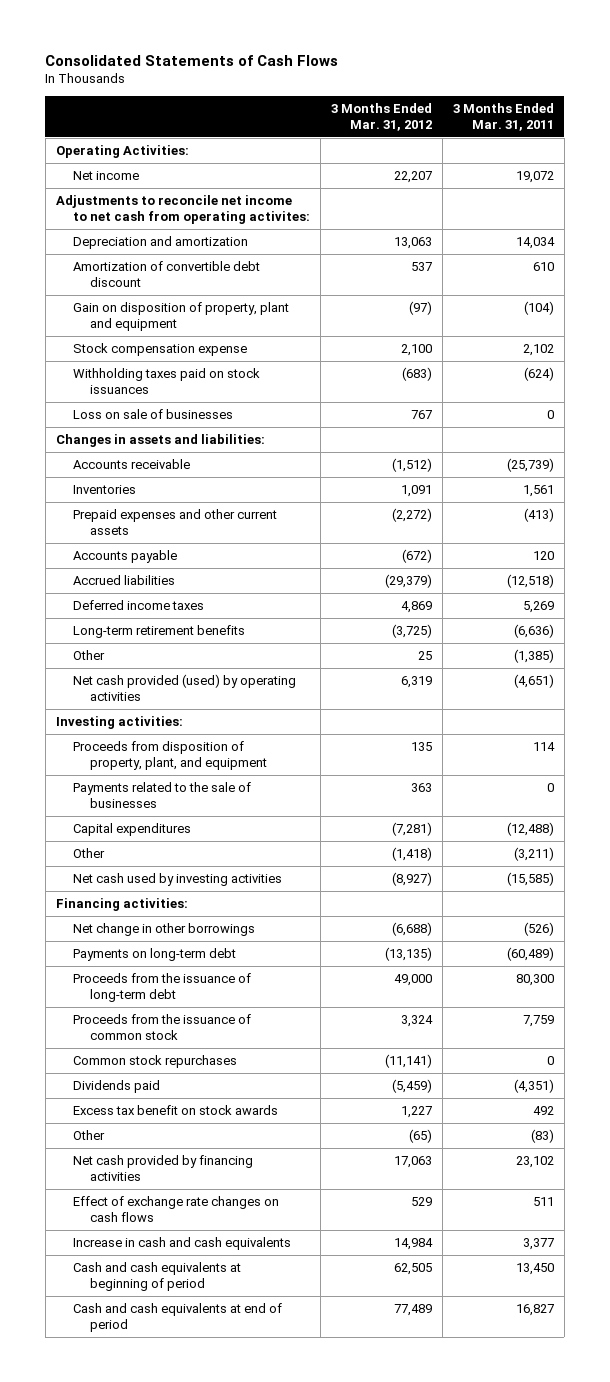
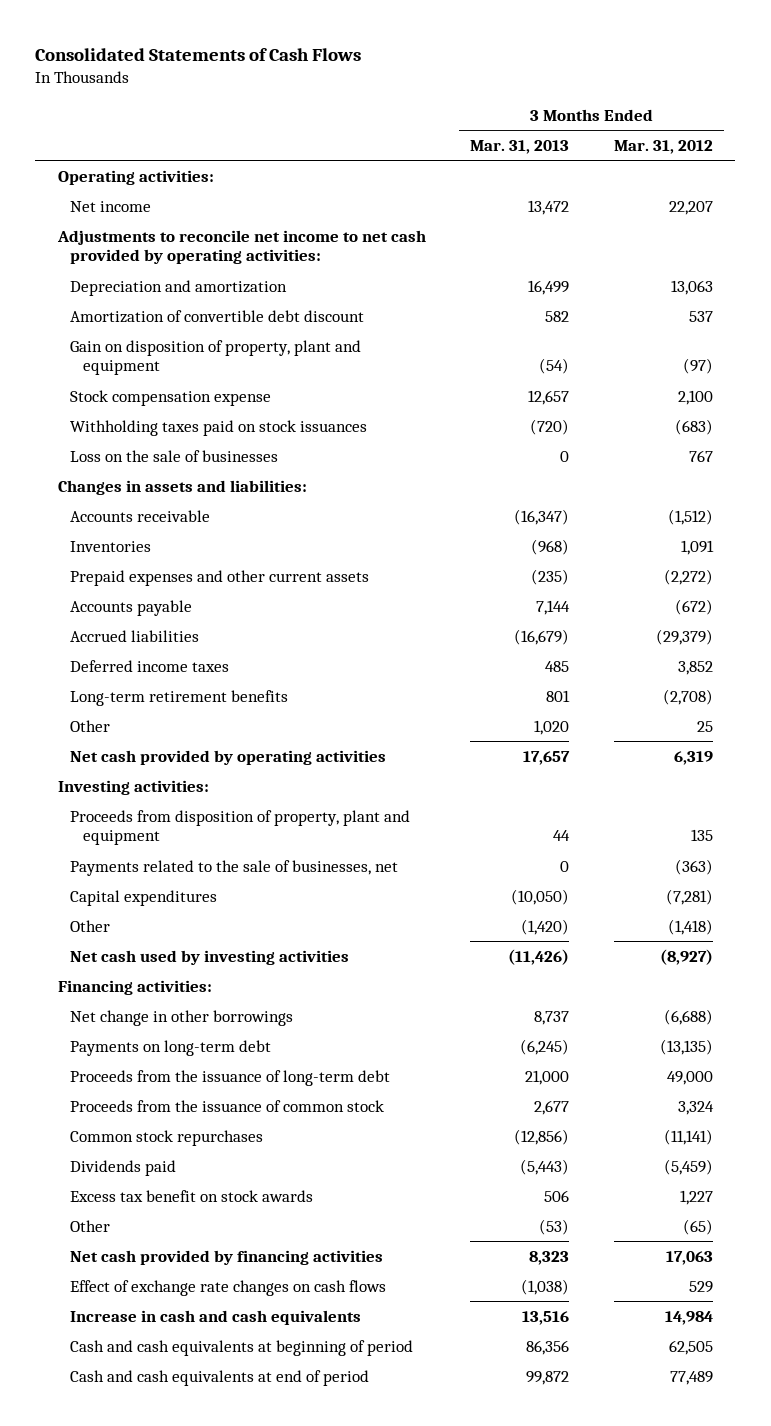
[452,103,554,132] 3 Months Ended Mar. 31, 2011 -> none
none -> [470,139,570,154] Mar. 31, 2013
[55,145,189,159] Operating Activities: -> [57,169,214,185] Operating activities:
[55,195,310,224] Adjustments to reconcile net income to net cash from operating activites: -> [56,229,426,265] Adjustments to reconcile net income to net cash provided by operating activities:
[72,409,233,420] Loss on sale of businesses -> [70,449,279,462] Loss on the sale of businesses
[400,601,432,614] 4,869 -> [677,660,713,675] 3,852
[391,624,432,639] (3,725) -> [662,688,713,705] (2,708)
[72,674,296,701] Net cash provided (used) by operating activities -> [70,749,387,765] Net cash provided by operating activities
[72,741,267,770] Proceeds from disposition of property, plant, and equipment -> [70,809,411,846] Proceeds from disposition of property, plant and equipment
[72,782,251,808] Payments related to the sale of businesses -> [70,859,399,876] Payments related to the sale of businesses, net
[410,783,432,793] 363 -> [674,858,713,875] (363)

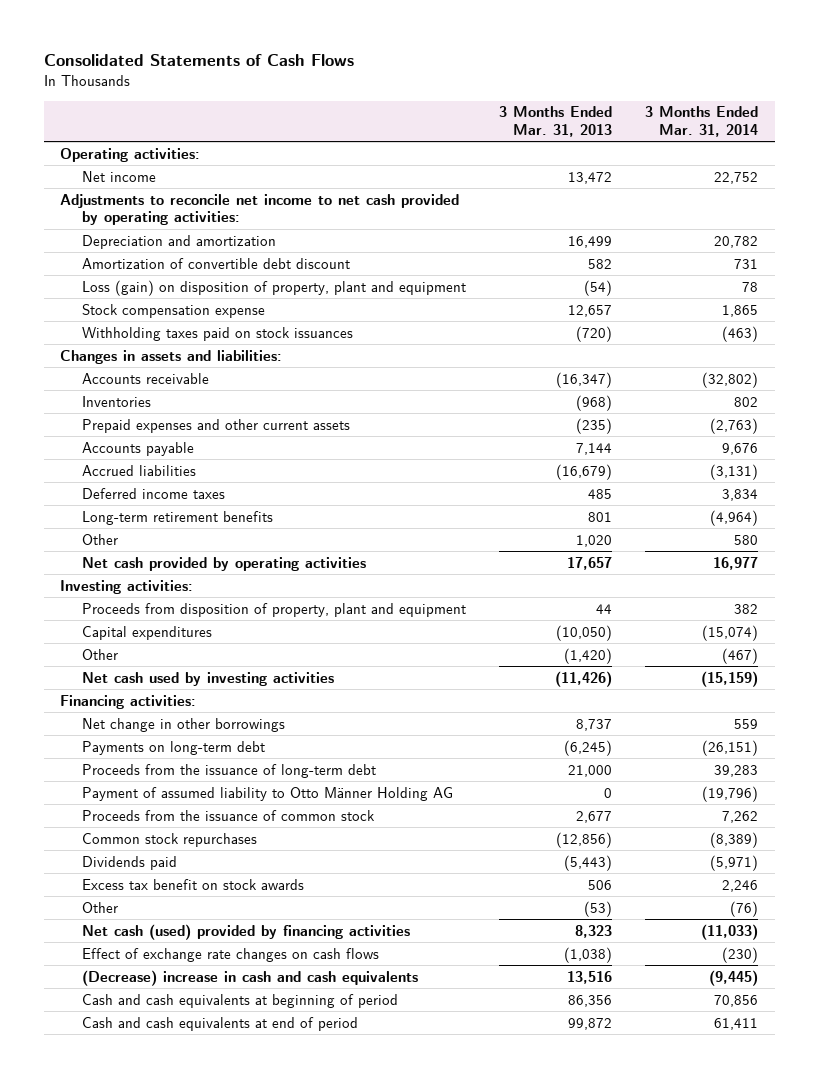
[613,139,713,154] Mar. 31, 2012 -> none
none -> [645,106,759,137] 3 Months Ended Mar. 31, 2014
[70,339,362,376] Gain on disposition of property, plant and equipment -> [82,279,467,296] Loss (gain) on disposition of property, plant and equipment
[70,449,279,462] Loss on the sale of businesses -> none
[70,859,399,876] Payments related to the sale of businesses, net -> none
none -> [82,786,454,801] Payment of assumed liability to Otto Männer Holding AG
[70,1249,384,1265] Net cash provided by financing activities -> [82,923,411,940] Net cash (used) provided by financing activities
[70,1309,362,1325] Increase in cash and cash equivalents -> [82,969,419,986] (Decrease) increase in cash and cash equivalents

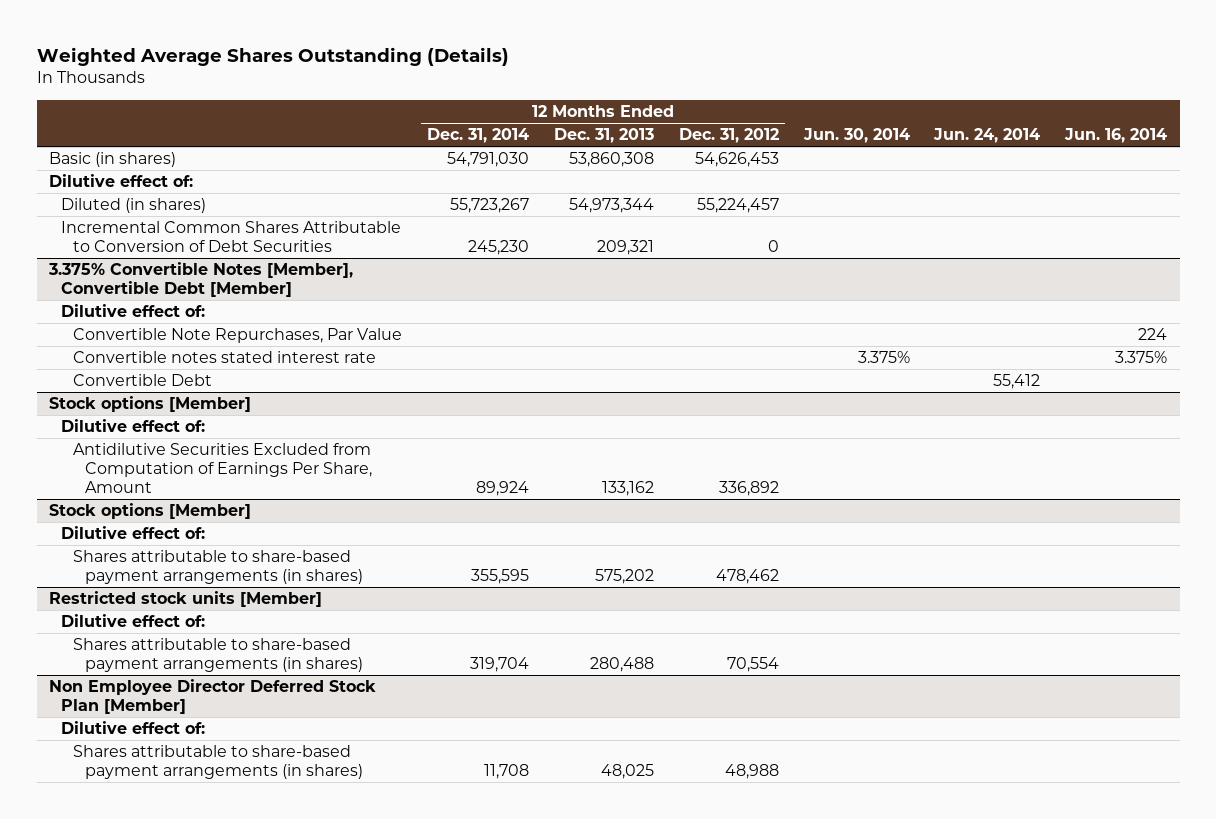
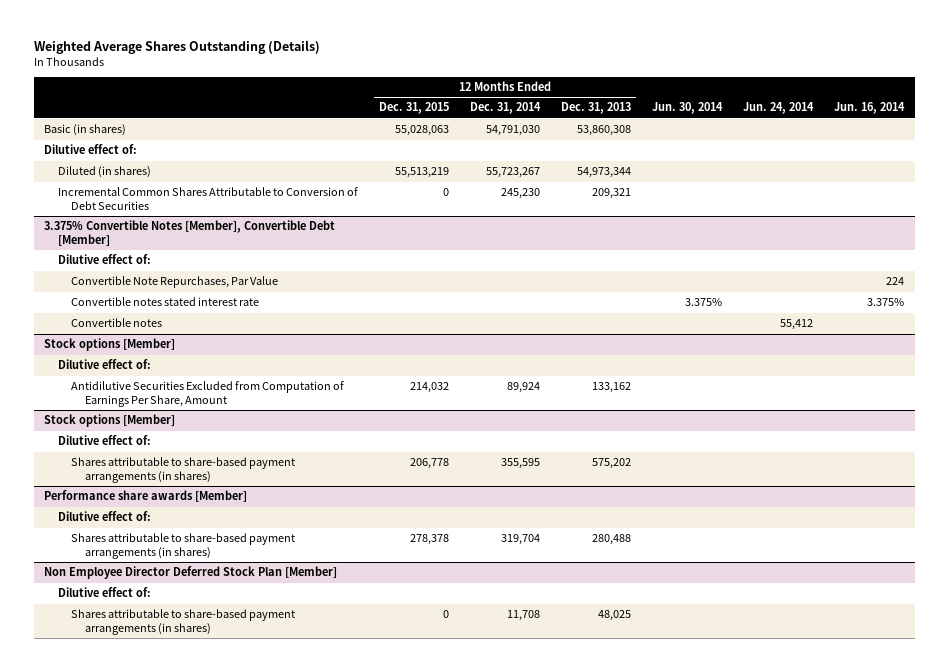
[678,128,779,144] Dec. 31, 2012 -> none
none -> [378,102,449,115] Dec. 31, 2015
[73,374,213,387] Convertible Debt -> [71,318,163,328] Convertible notes
[48,591,322,608] Restricted stock units [Member] -> none
none -> [44,490,248,503] Performance share awards [Member]

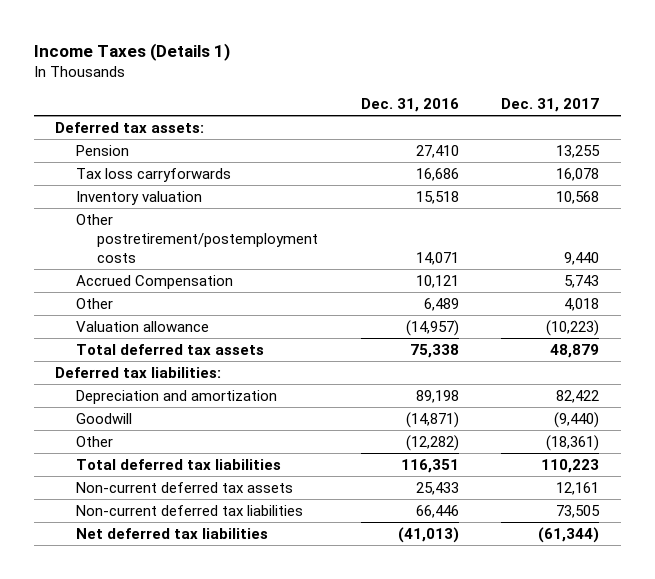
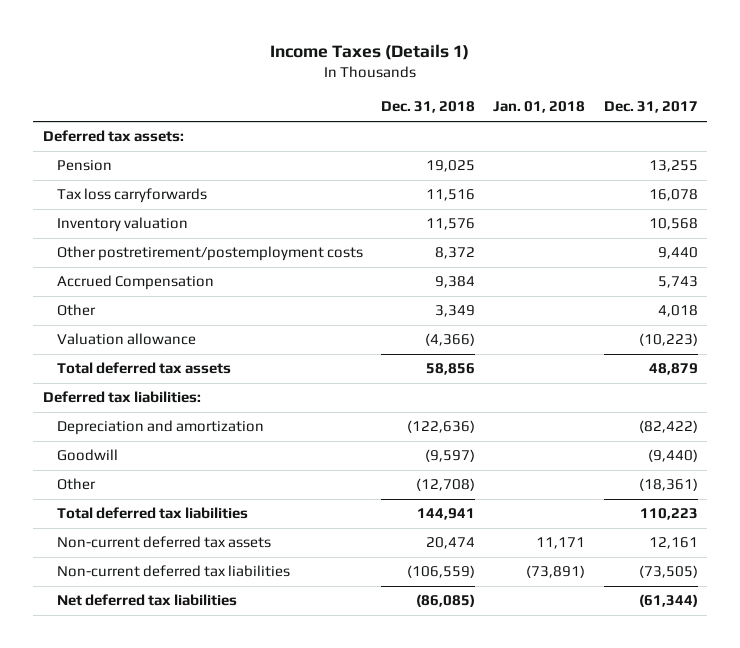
[360,98,459,113] Dec. 31, 2016 -> none
none -> [380,101,475,114] Dec. 31, 2018
none -> [493,101,586,114] Jan. 01, 2018
[556,389,600,403] 82,422 -> [638,420,698,434] (82,422)
[556,504,601,518] 73,505 -> [638,565,698,579] (73,505)

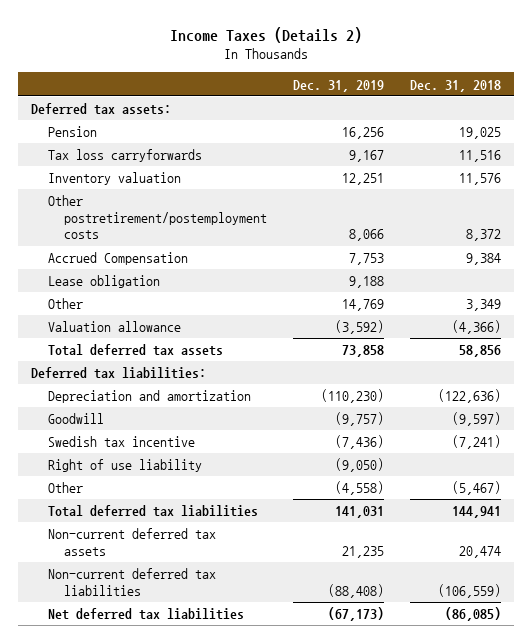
[270,43,470,60] Income Taxes (Details 1) -> [169,26,362,43] Income Taxes (Details 2)
[493,101,586,114] Jan. 01, 2018 -> none
[603,101,698,114] Dec. 31, 2017 -> none
none -> [293,79,385,92] Dec. 31, 2019
none -> [47,275,160,289] Lease obligation
none -> [47,436,195,448] Swedish tax incentive
none -> [47,459,202,473] Right of use liability
[415,478,475,492] (12,708) -> [451,481,501,496] (5,467)

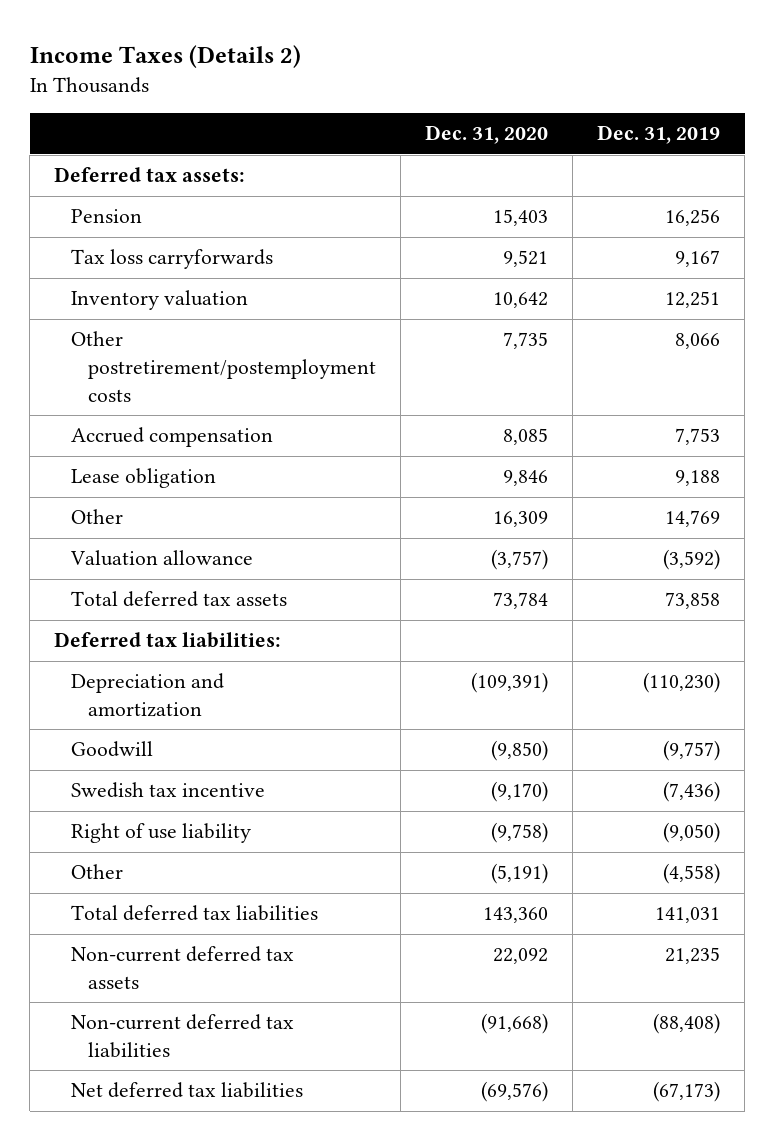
[409,79,501,92] Dec. 31, 2018 -> none
none -> [424,125,548,145] Dec. 31, 2020
[47,252,188,266] Accrued Compensation -> [71,427,274,448] Accrued compensation

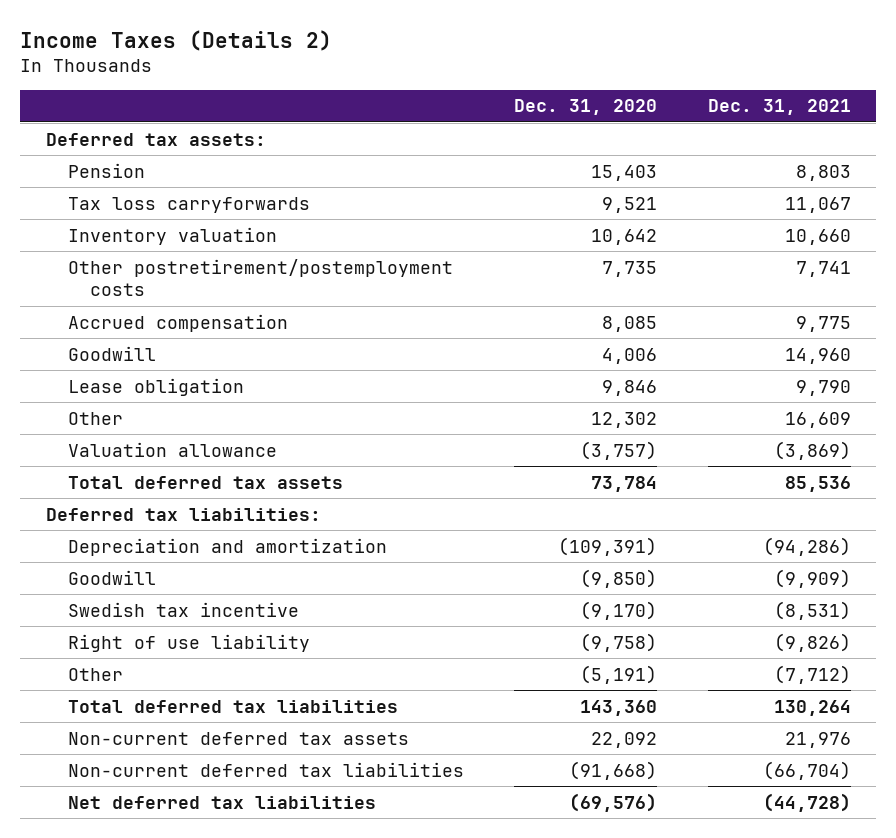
[597,125,721,145] Dec. 31, 2019 -> none
none -> [707,99,851,116] Dec. 31, 2021
none -> [67,345,156,361] Goodwill
[492,511,548,528] 16,309 -> [591,411,658,428] 12,302

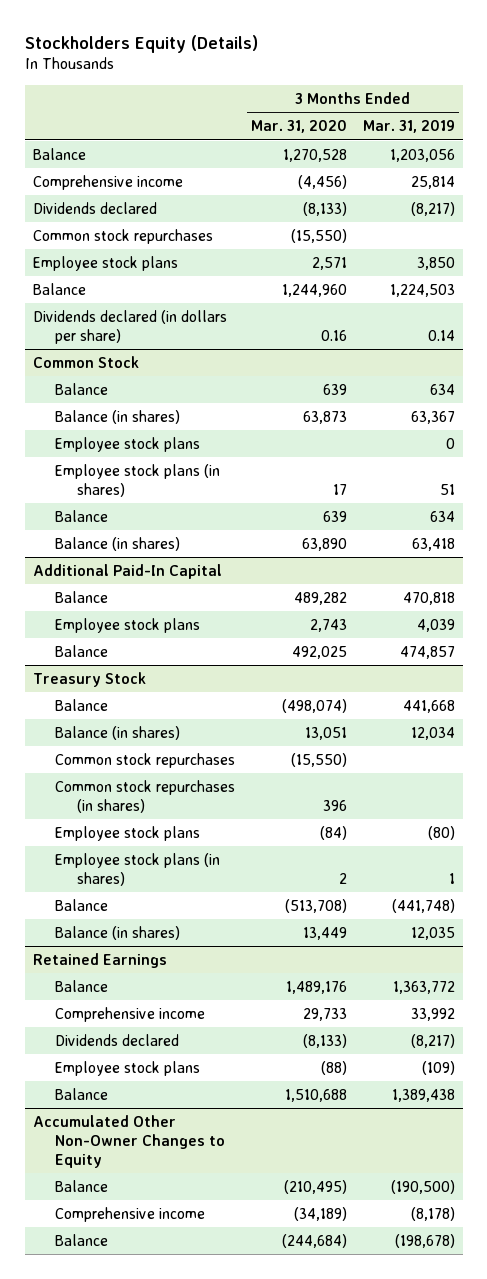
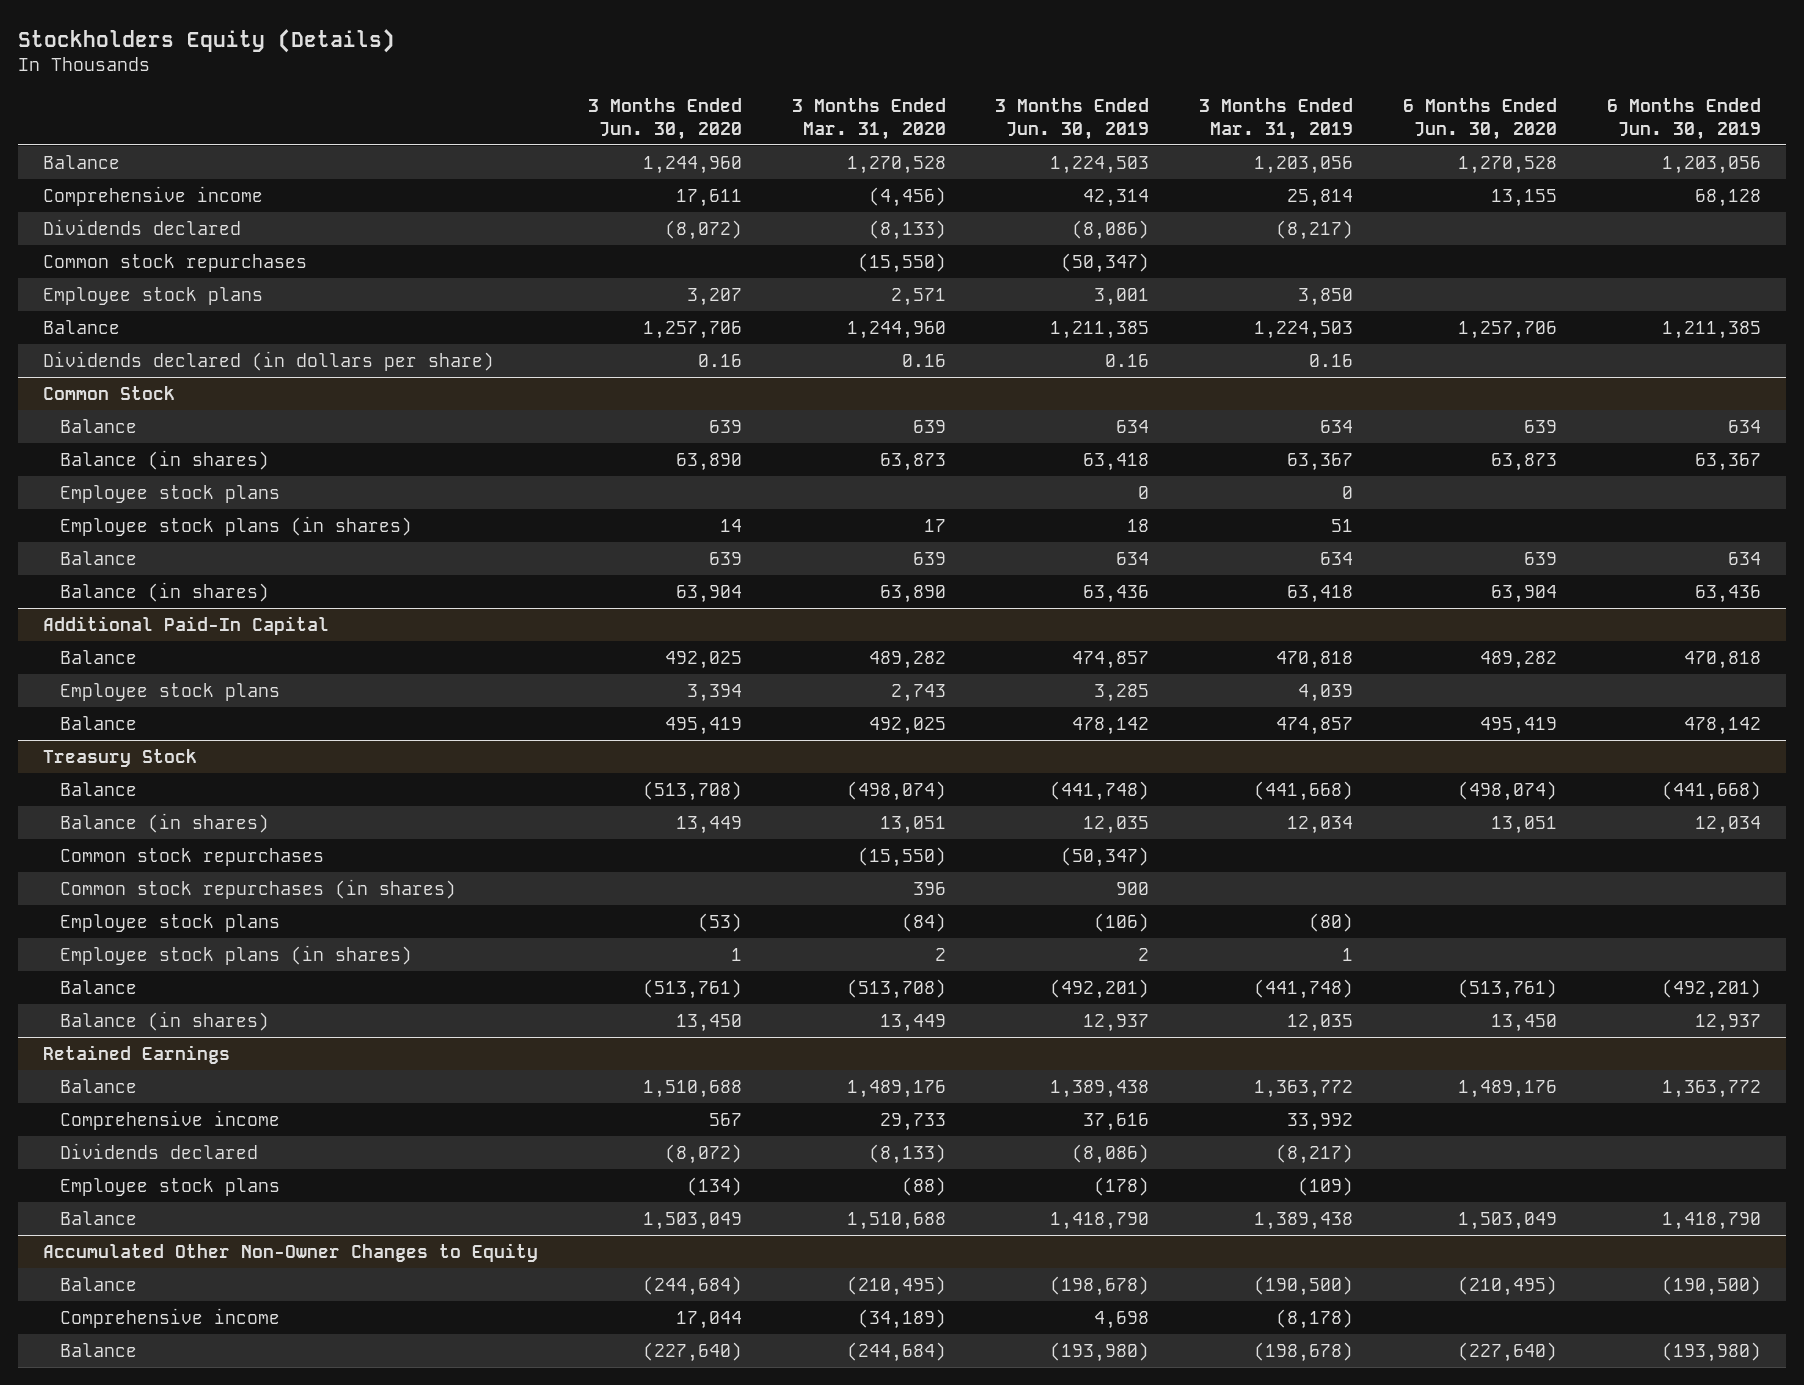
none -> [587,98,742,140] 3 Months Ended Jun. 30, 2020
none -> [995,98,1150,140] 3 Months Ended Jun. 30, 2019
none -> [1402,98,1557,140] 6 Months Ended Jun. 30, 2020
none -> [1606,98,1761,140] 6 Months Ended Jun. 30, 2019
[427,329,455,341] 0.14 -> [1309,353,1354,367] 0.16
[402,699,455,713] 441,668 -> [1254,780,1354,801] (441,668)

